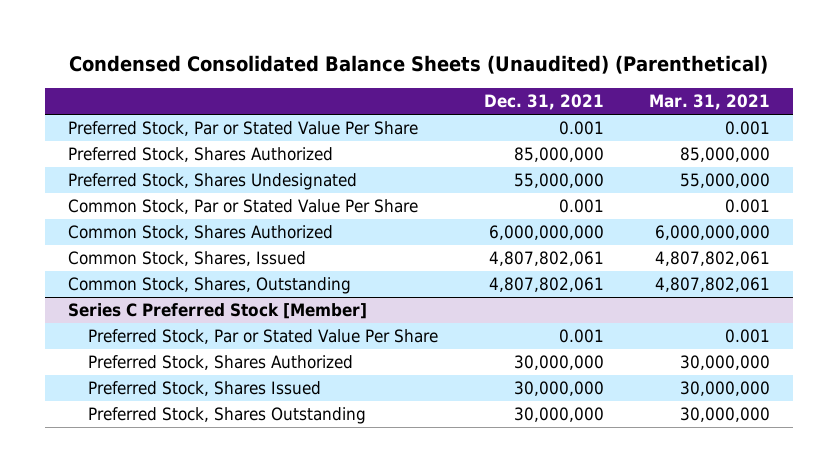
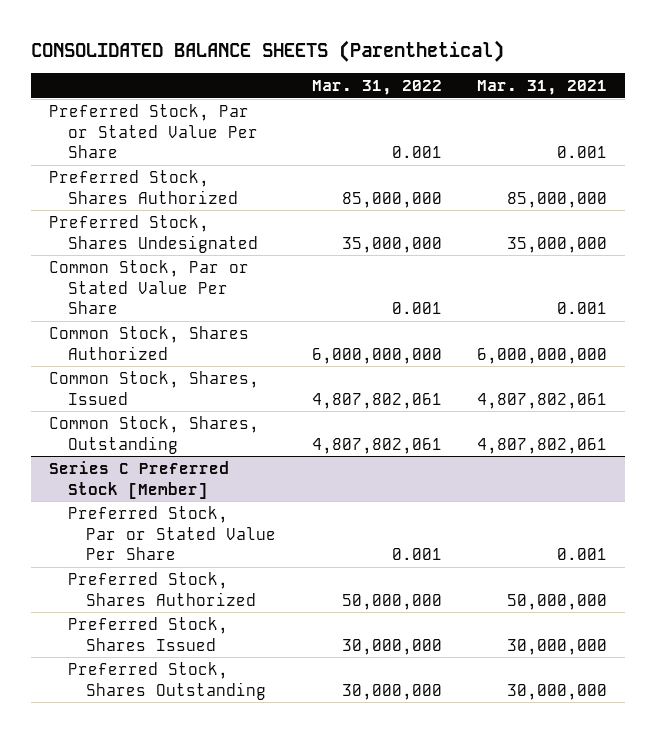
[68,55,768,75] Condensed Consolidated Balance Sheets (Unaudited) (Parenthetical) -> [31,39,505,62] CONSOLIDATED BALANCE SHEETS (Parenthetical)
[483,94,604,111] Dec. 31, 2021 -> none
none -> [311,79,442,95] Mar. 31, 2022
[679,173,770,189] 55,000,000 -> [507,236,608,253] 35,000,000
[679,355,770,371] 30,000,000 -> [507,593,608,610] 50,000,000

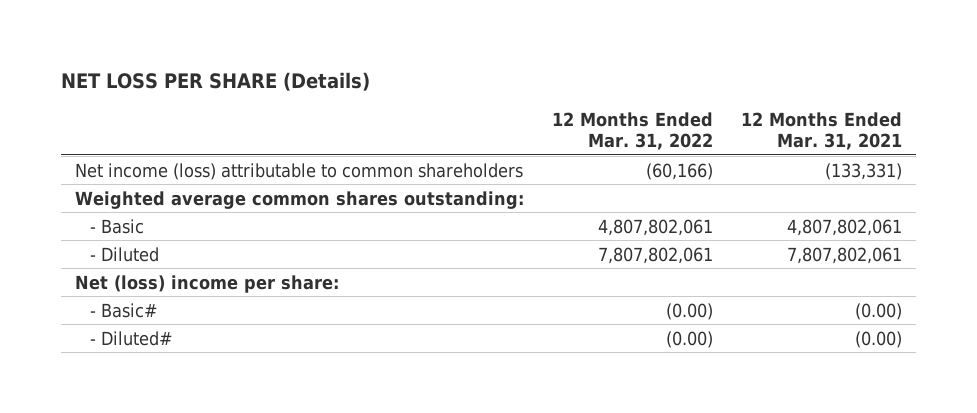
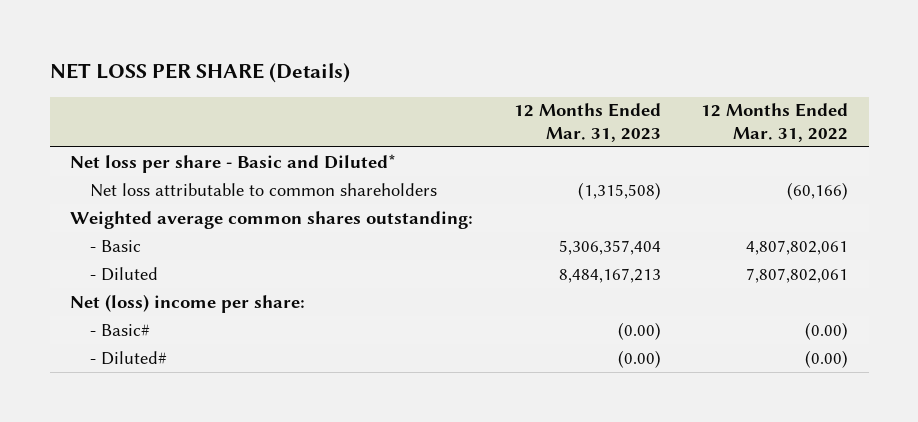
[741,112,903,151] 12 Months Ended Mar. 31, 2021 -> none
none -> [513,103,661,143] 12 Months Ended Mar. 31, 2023
none -> [69,153,396,173] Net loss per share - Basic and Diluted*
[74,162,523,180] Net income (loss) attributable to common shareholders -> [90,182,438,197] Net loss attributable to common shareholders

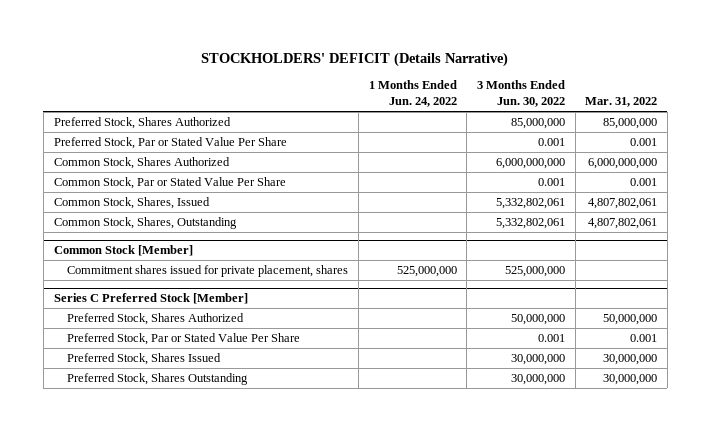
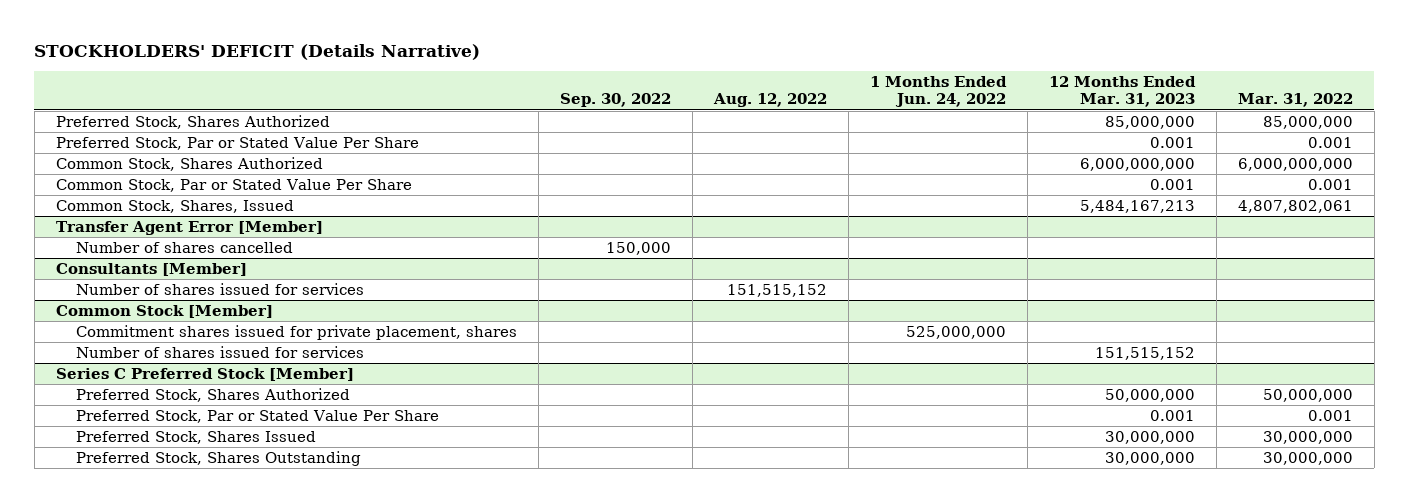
[476,80,565,108] 3 Months Ended Jun. 30, 2022 -> none
none -> [560,93,672,108] Sep. 30, 2022
none -> [712,93,827,108] Aug. 12, 2022
none -> [1048,75,1196,108] 12 Months Ended Mar. 31, 2023
[53,216,237,229] Common Stock, Shares, Outstanding -> none
none -> [55,220,323,235] Transfer Agent Error [Member]
none -> [76,241,294,253] Number of shares cancelled
none -> [55,262,247,276] Consultants [Member]
none -> [76,282,365,295] Number of shares issued for services
none -> [76,345,365,358] Number of shares issued for services

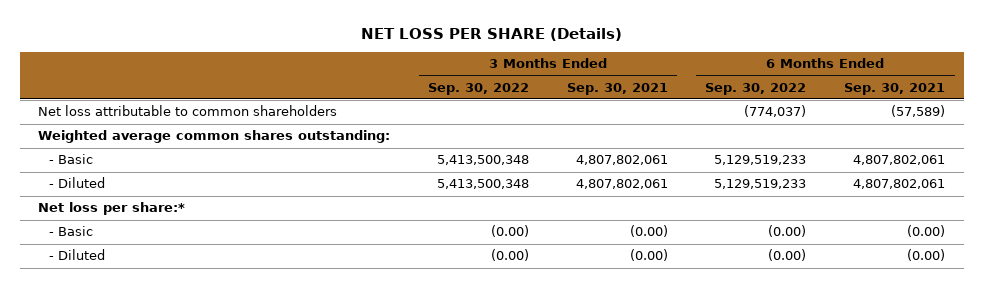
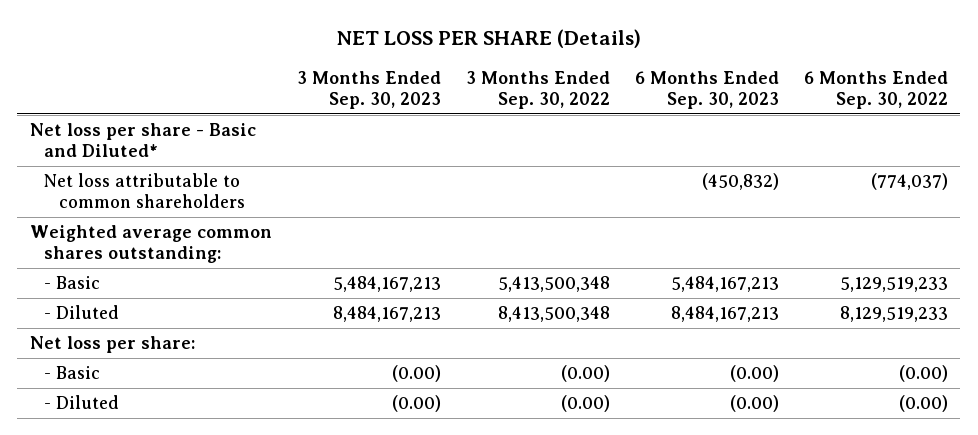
[566,82,668,95] Sep. 30, 2021 -> none
[844,82,946,95] Sep. 30, 2021 -> none
none -> [296,70,441,110] 3 Months Ended Sep. 30, 2023
none -> [634,70,779,110] 6 Months Ended Sep. 30, 2023
none -> [29,123,256,158] Net loss per share - Basic and Diluted*
[437,179,530,190] 5,413,500,348 -> [497,306,610,323] 8,413,500,348
[714,179,807,190] 5,129,519,233 -> [839,306,948,323] 8,129,519,233
[38,202,186,216] Net loss per share:* -> [29,336,195,354] Net loss per share:

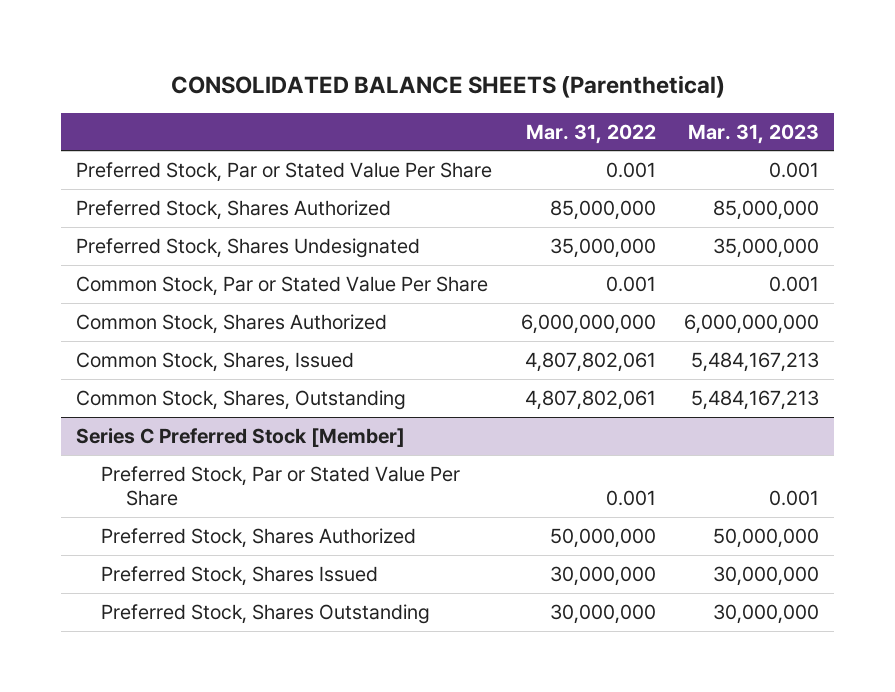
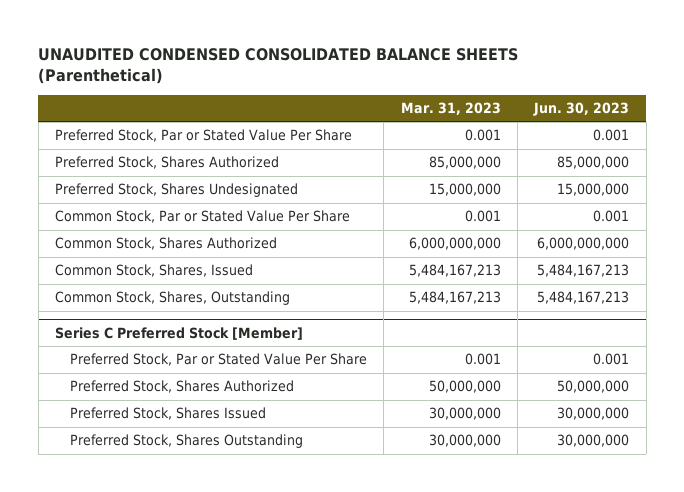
[170,74,725,98] CONSOLIDATED BALANCE SHEETS (Parenthetical) -> [38,47,519,84] UNAUDITED CONDENSED CONSOLIDATED BALANCE SHEETS (Parenthetical)
[525,123,656,144] Mar. 31, 2022 -> none
none -> [533,102,630,117] Jun. 30, 2023
[713,237,820,258] 35,000,000 -> [428,183,501,197] 15,000,000

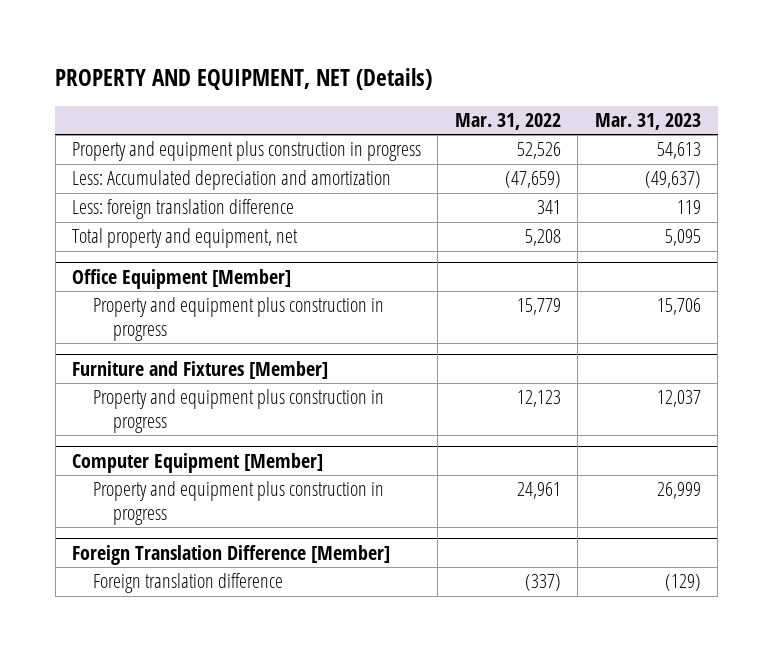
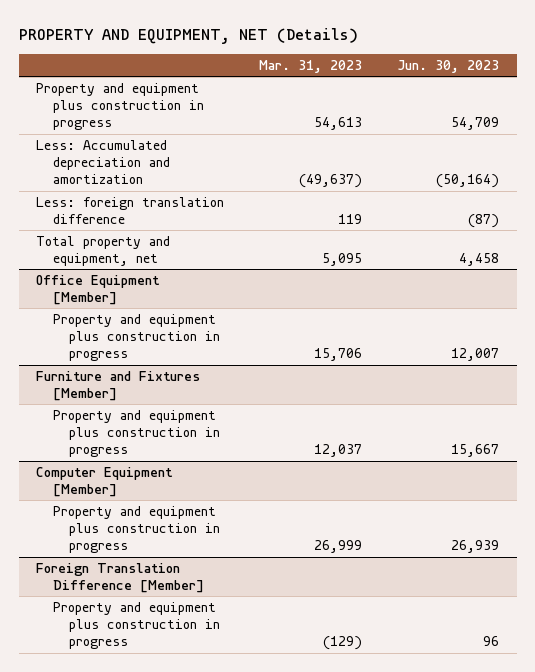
[454,112,561,130] Mar. 31, 2022 -> none
none -> [397,59,500,73] Jun. 30, 2023
[92,573,283,594] Foreign translation difference -> [52,601,220,650] Property and equipment plus construction in progress

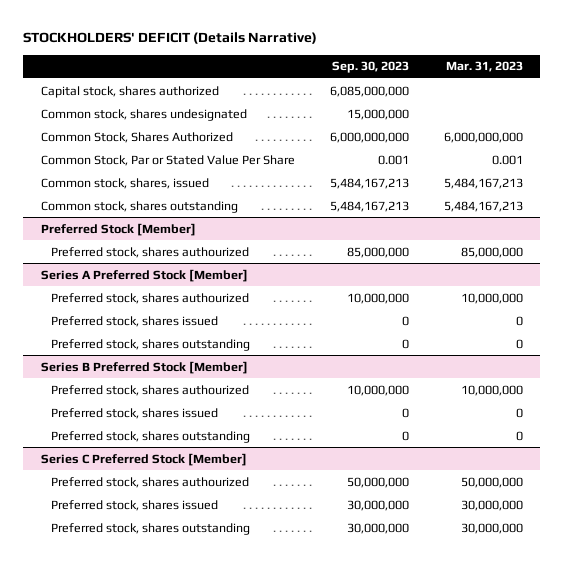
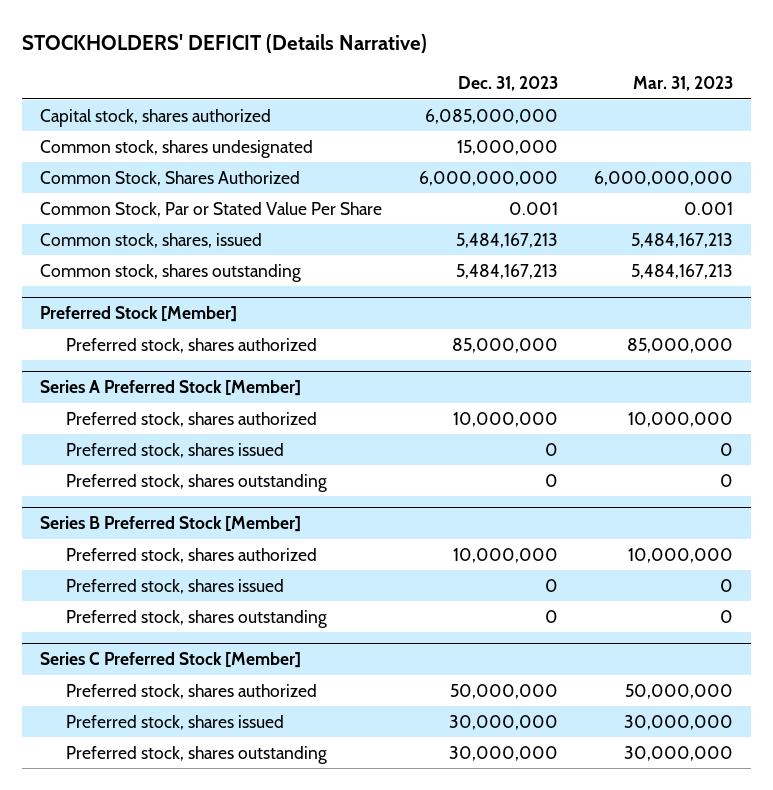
[331,61,409,74] Sep. 30, 2023 -> none
none -> [457,76,558,92] Dec. 31, 2023
[50,246,249,258] Preferred stock, shares authourized -> [65,337,317,353] Preferred stock, shares authorized
[50,292,249,304] Preferred stock, shares authourized -> [65,411,317,427] Preferred stock, shares authorized
[50,384,249,396] Preferred stock, shares authourized -> [65,547,317,563] Preferred stock, shares authorized
[50,476,249,488] Preferred stock, shares authourized -> [65,683,317,699] Preferred stock, shares authorized

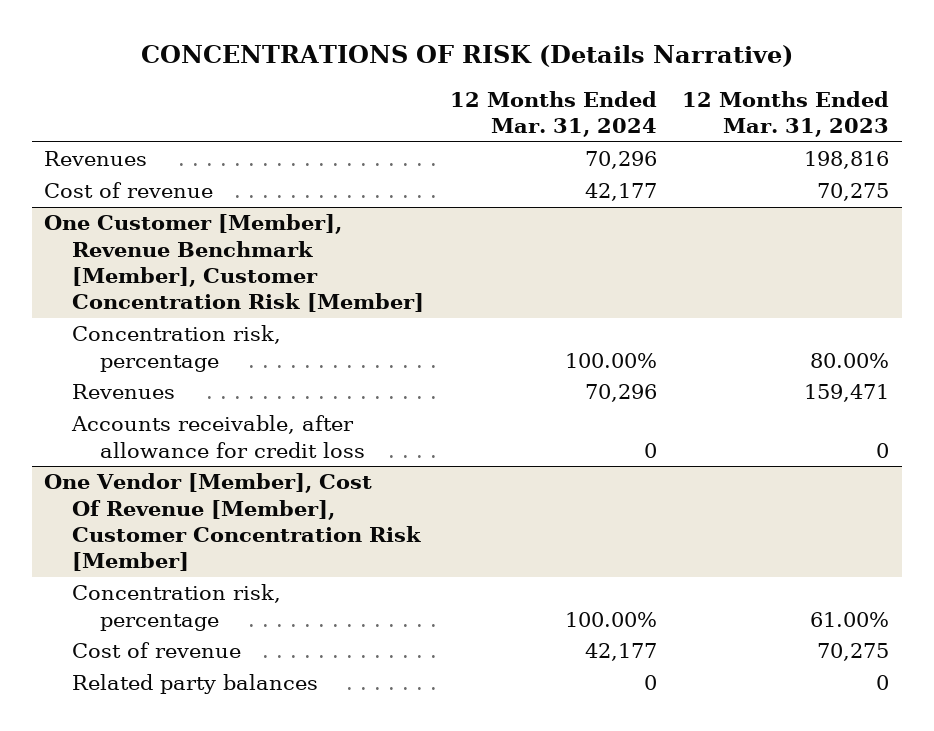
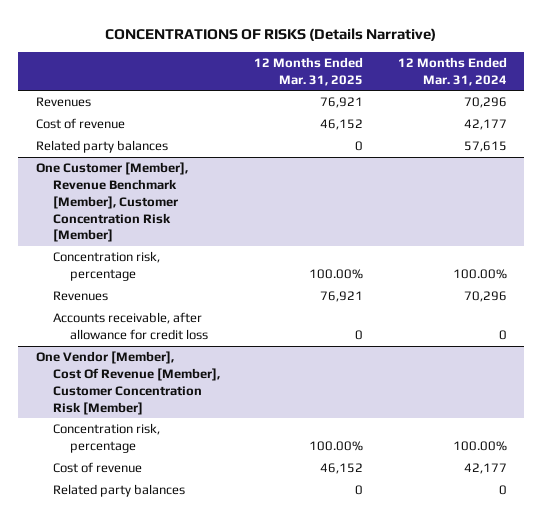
[140,45,793,68] CONCENTRATIONS OF RISK (Details Narrative) -> [105,27,437,41] CONCENTRATIONS OF RISKS (Details Narrative)
[682,91,890,138] 12 Months Ended Mar. 31, 2023 -> none
none -> [254,56,364,86] 12 Months Ended Mar. 31, 2025
none -> [35,140,168,154] Related party balances

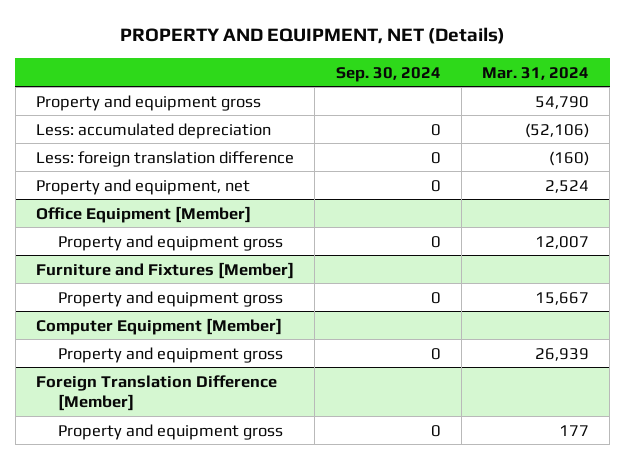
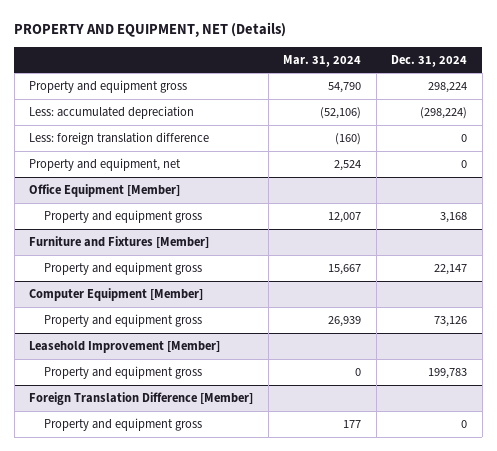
[335,66,441,82] Sep. 30, 2024 -> none
none -> [391,54,468,67] Dec. 31, 2024
none -> [29,341,221,354] Leasehold Improvement [Member]
none -> [43,366,202,380] Property and equipment gross

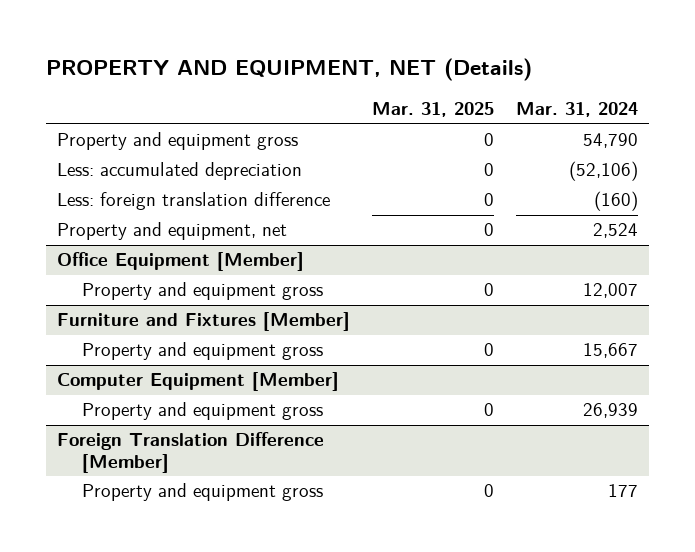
[391,54,468,67] Dec. 31, 2024 -> none
none -> [372,102,495,118] Mar. 31, 2025
[29,341,221,354] Leasehold Improvement [Member] -> none
[43,366,202,380] Property and equipment gross -> none

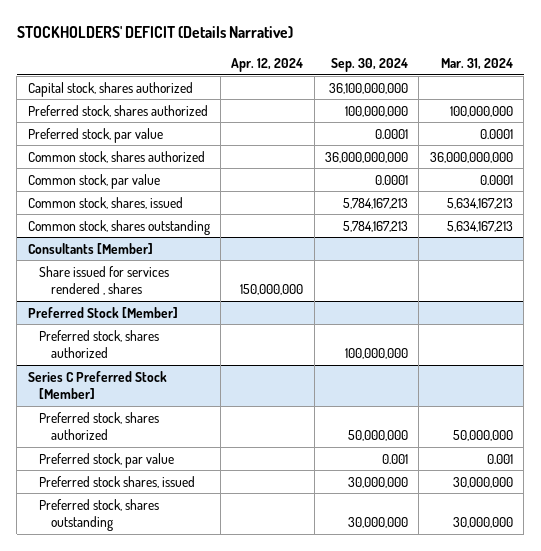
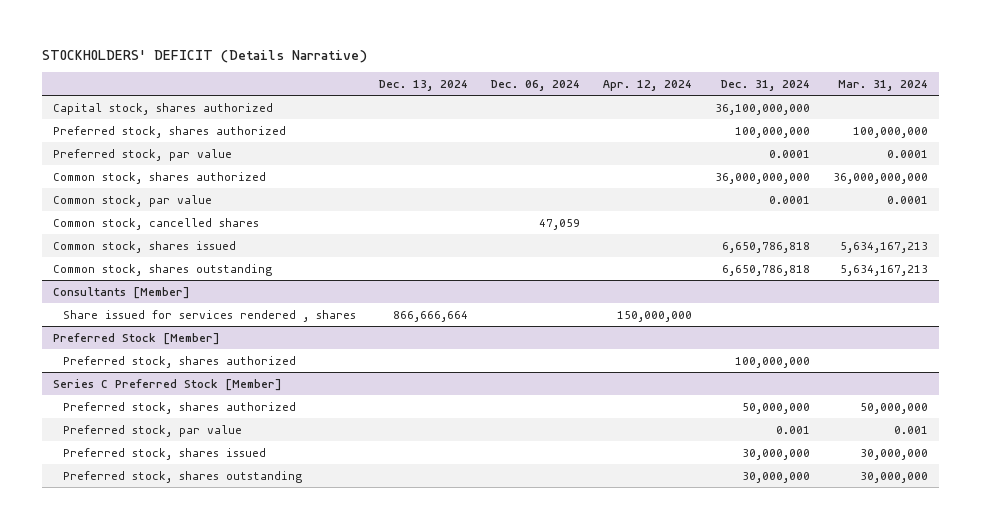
[331,58,409,73] Sep. 30, 2024 -> none
none -> [378,80,468,92] Dec. 13, 2024
none -> [490,80,580,92] Dec. 06, 2024
none -> [720,80,810,92] Dec. 31, 2024
none -> [53,217,260,230] Common stock, cancelled shares
[27,196,183,209] Common stock, shares, issued -> [53,240,237,253] Common stock, shares issued
[39,475,196,488] Preferred stock shares, issued -> [62,447,266,460] Preferred stock, shares issued

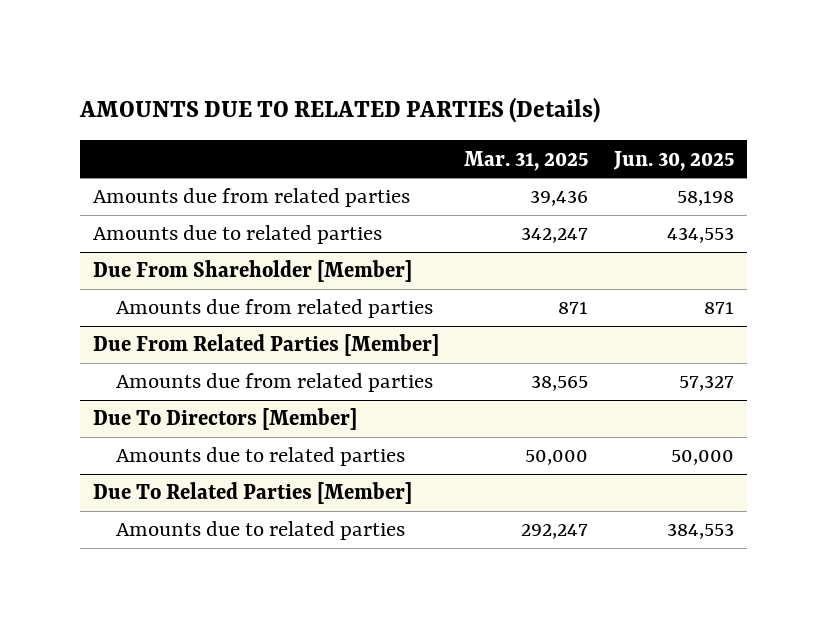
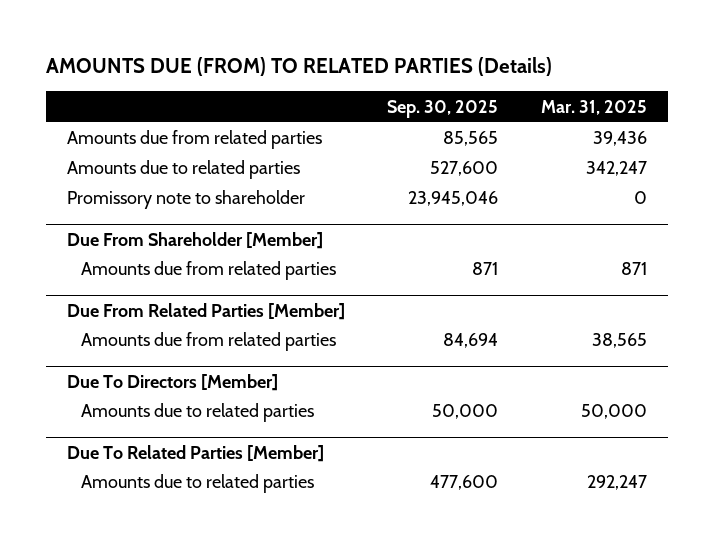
[79,96,601,123] AMOUNTS DUE TO RELATED PARTIES (Details) -> [45,57,552,77] AMOUNTS DUE (FROM) TO RELATED PARTIES (Details)
[612,150,734,171] Jun. 30, 2025 -> none
none -> [387,99,499,118] Sep. 30, 2025
none -> [66,190,305,210] Promissory note to shareholder

